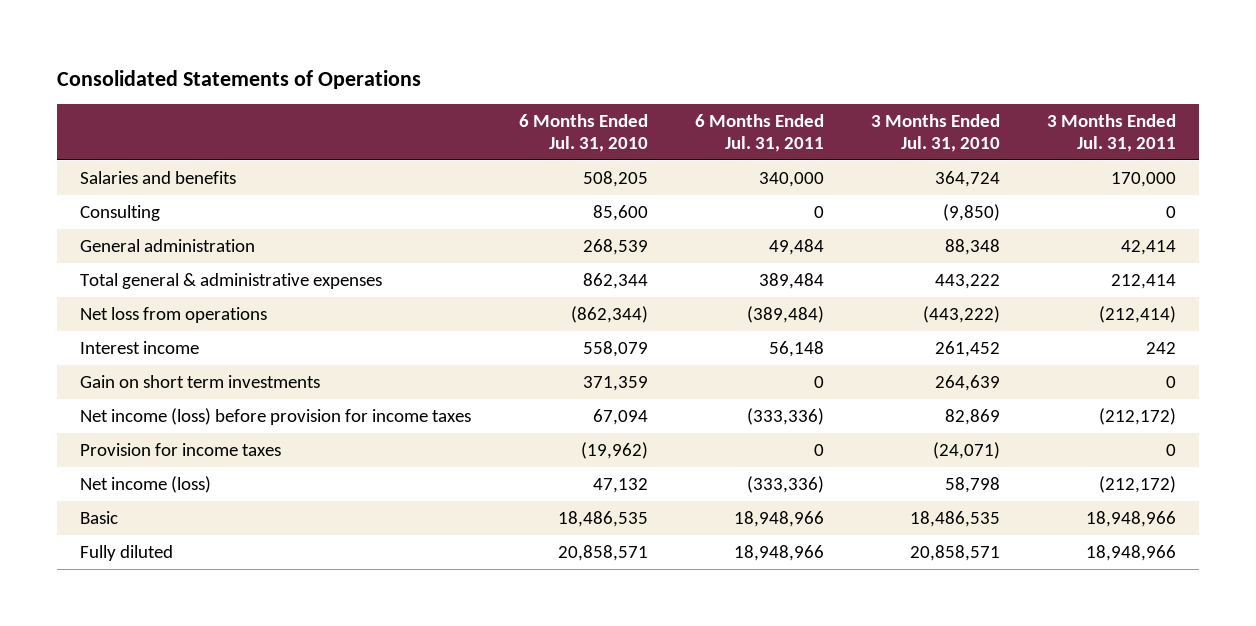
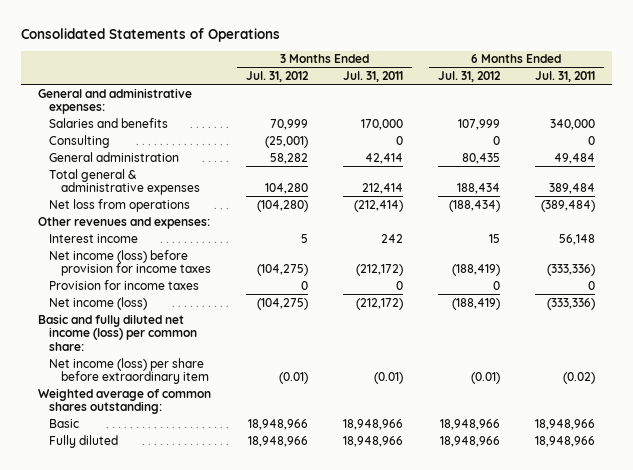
[518,114,648,152] 6 Months Ended Jul. 31, 2010 -> none
[870,114,1000,152] 3 Months Ended Jul. 31, 2010 -> none
none -> [246,70,310,82] Jul. 31, 2012
none -> [437,70,501,82] Jul. 31, 2012
none -> [38,87,193,115] General and administrative expenses:
none -> [38,216,211,229] Other revenues and expenses:
[80,374,321,388] Gain on short term investments -> none
none -> [38,313,198,351] Basic and fully diluted net income (loss) per common share:
none -> [49,357,209,385] Net income (loss) per share before extraordinary item
none -> [38,387,212,415] Weighted average of common shares outstanding:

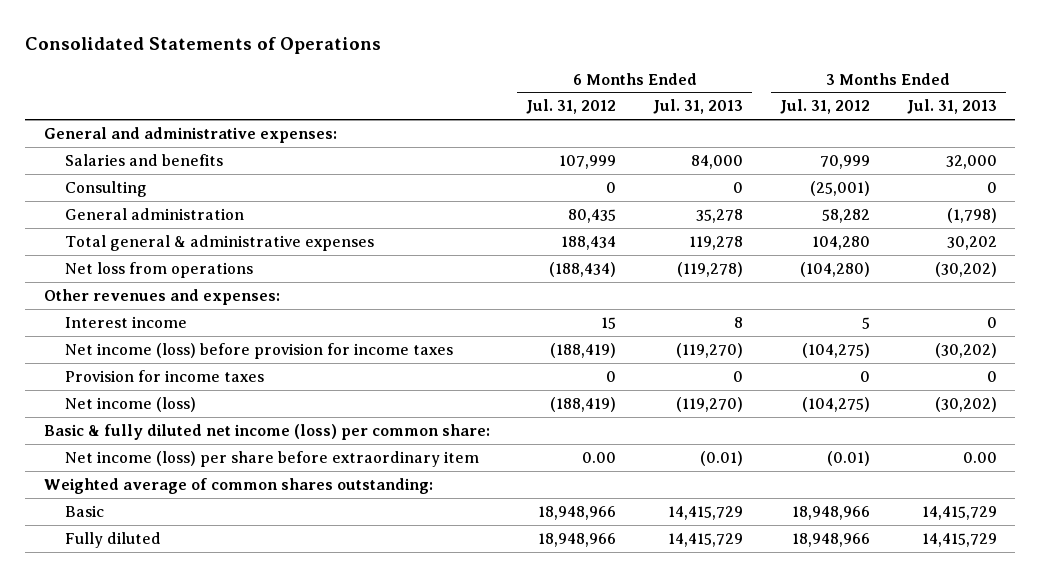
[343,70,404,82] Jul. 31, 2011 -> none
[534,70,595,82] Jul. 31, 2011 -> none
none -> [653,99,744,115] Jul. 31, 2013
none -> [906,99,997,115] Jul. 31, 2013
[38,313,198,351] Basic and fully diluted net income (loss) per common share: -> [43,423,490,440] Basic & fully diluted net income (loss) per common share:
[470,372,500,385] (0.01) -> [582,451,617,463] 0.00

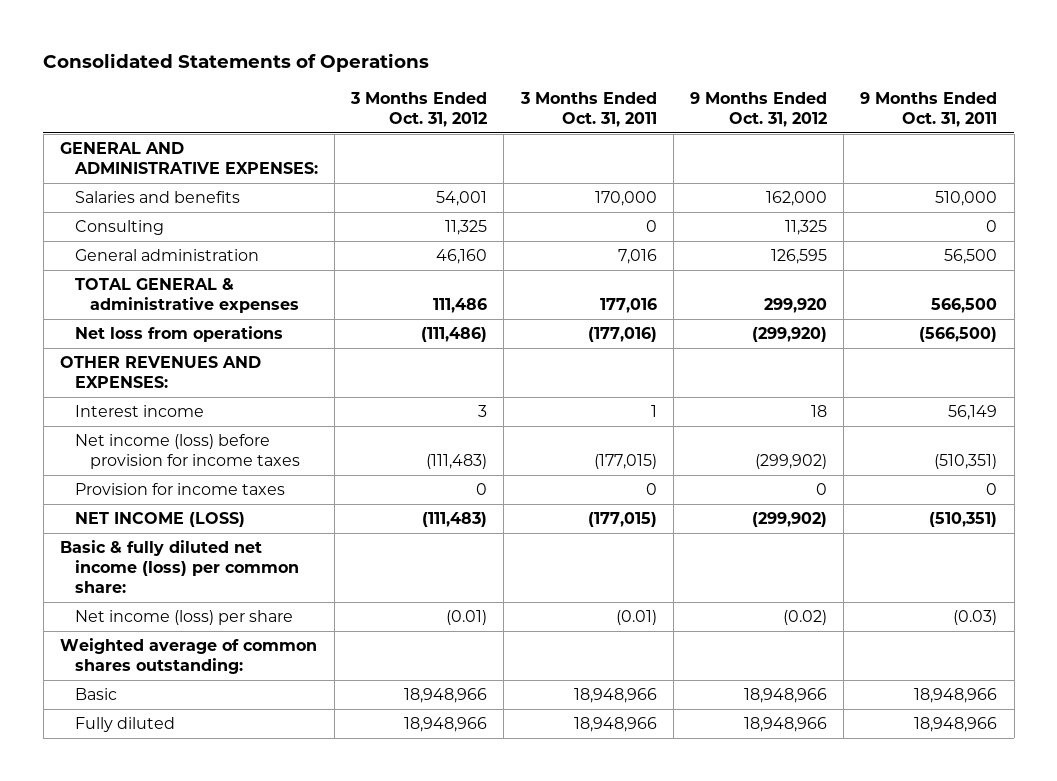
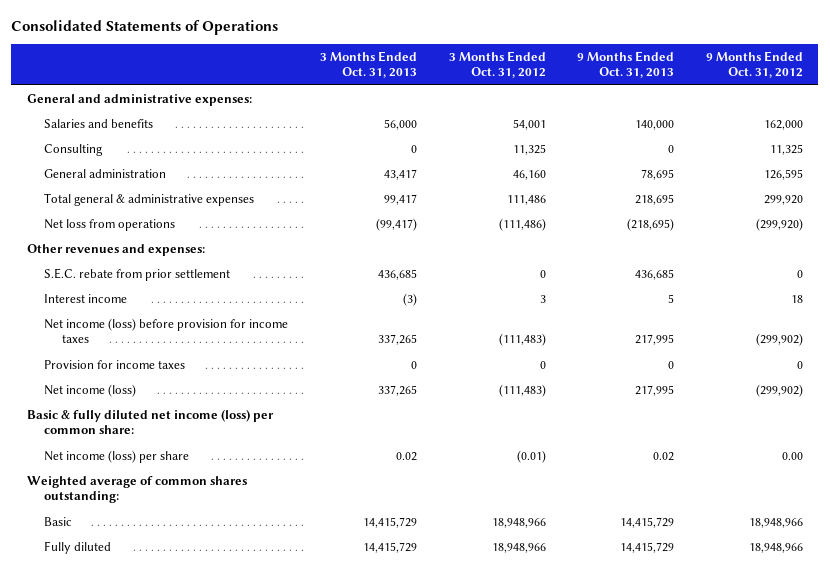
[519,92,657,128] 3 Months Ended Oct. 31, 2011 -> none
[860,92,998,128] 9 Months Ended Oct. 31, 2011 -> none
none -> [320,50,418,79] 3 Months Ended Oct. 31, 2013
none -> [577,50,675,79] 9 Months Ended Oct. 31, 2013
[59,141,318,175] GENERAL AND ADMINISTRATIVE EXPENSES: -> [26,93,252,106] General and administrative expenses:
[74,277,299,314] TOTAL GENERAL & administrative expenses -> [44,192,255,206] Total general & administrative expenses
[59,355,261,389] OTHER REVENUES AND EXPENSES: -> [26,243,205,256] Other revenues and expenses:
none -> [44,267,231,281] S.E.C. rebate from prior settlement
[74,511,245,527] NET INCOME (LOSS) -> [44,383,137,397] Net income (loss)
[782,609,827,625] (0.02) -> [781,451,803,460] 0.00

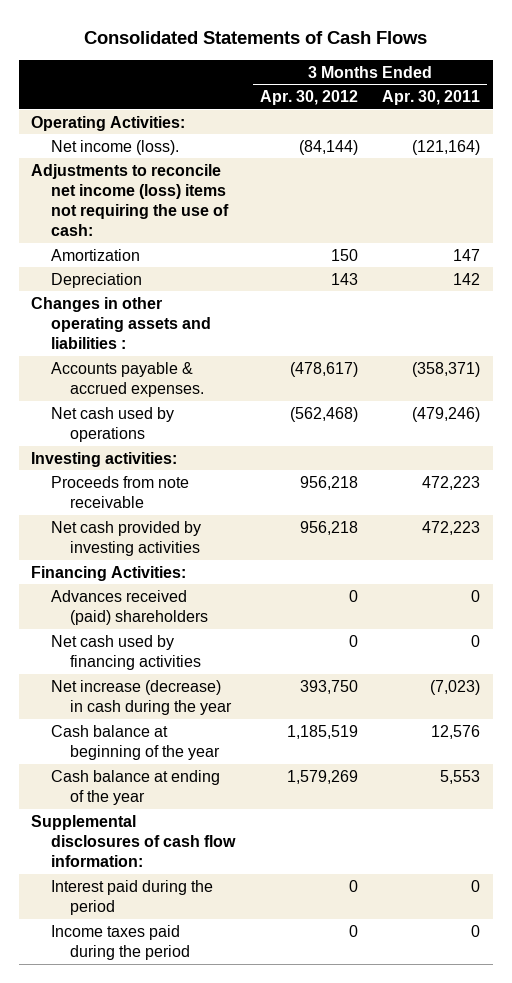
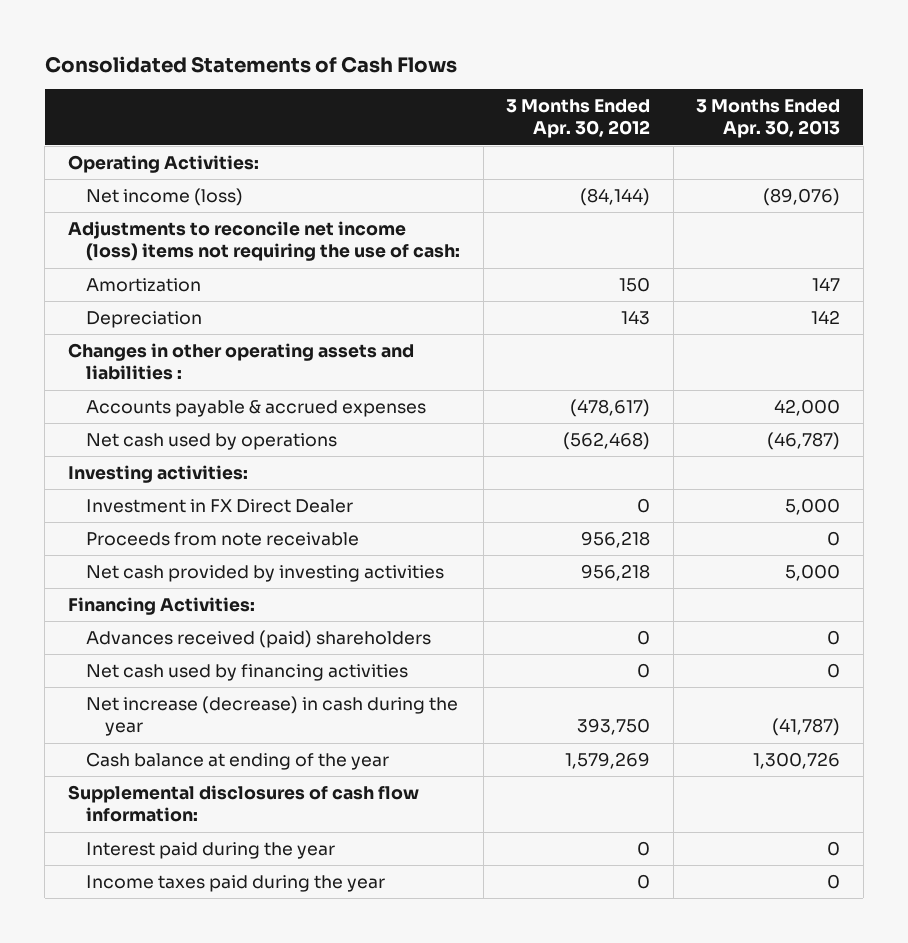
[382,89,481,105] Apr. 30, 2011 -> none
none -> [696,98,841,139] 3 Months Ended Apr. 30, 2013
[50,139,179,155] Net income (loss). -> [86,187,244,206] Net income (loss)
[50,361,204,397] Accounts payable & accrued expenses. -> [86,399,427,417] Accounts payable & accrued expenses
none -> [86,498,354,513] Investment in FX Direct Dealer
[50,724,220,760] Cash balance at beginning of the year -> none
[50,879,213,915] Interest paid during the period -> [86,841,336,859] Interest paid during the year
[50,924,190,960] Income taxes paid during the period -> [86,874,386,892] Income taxes paid during the year

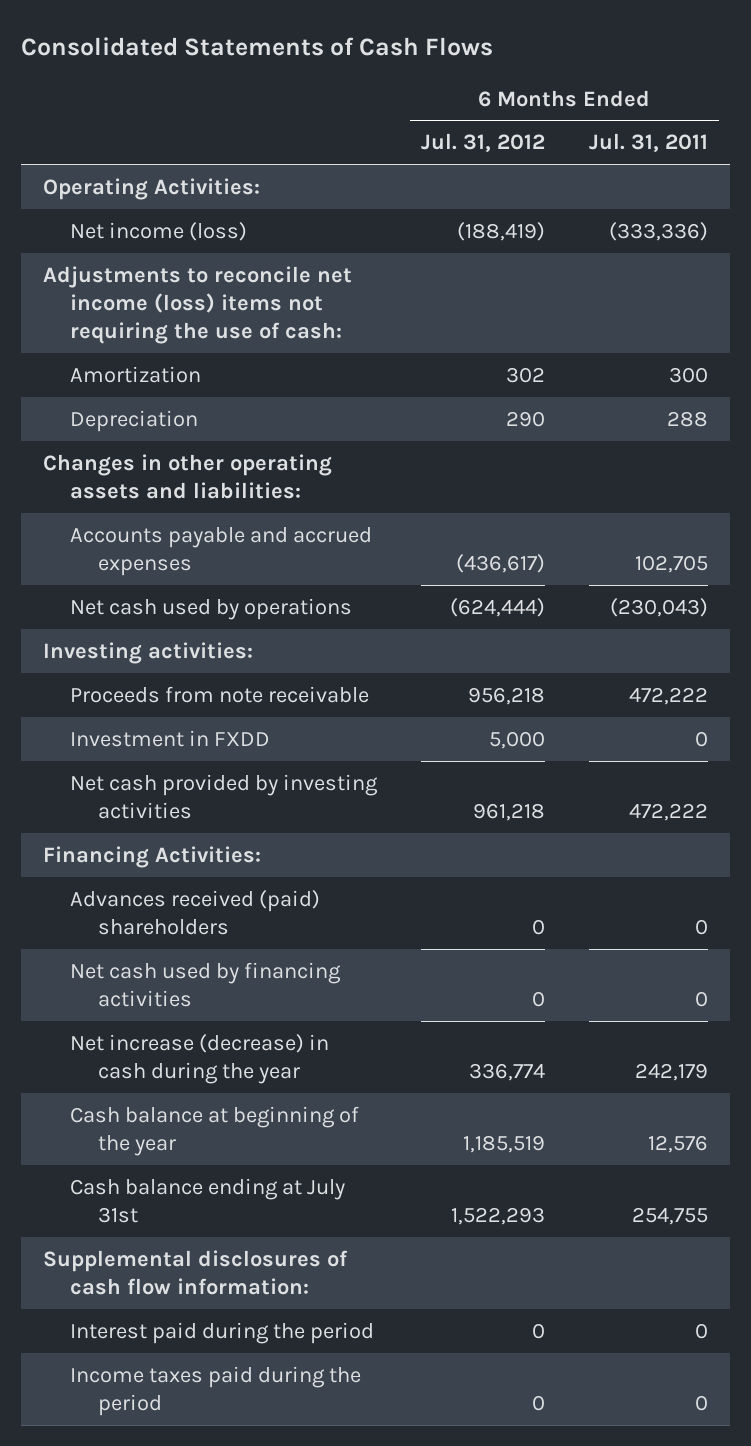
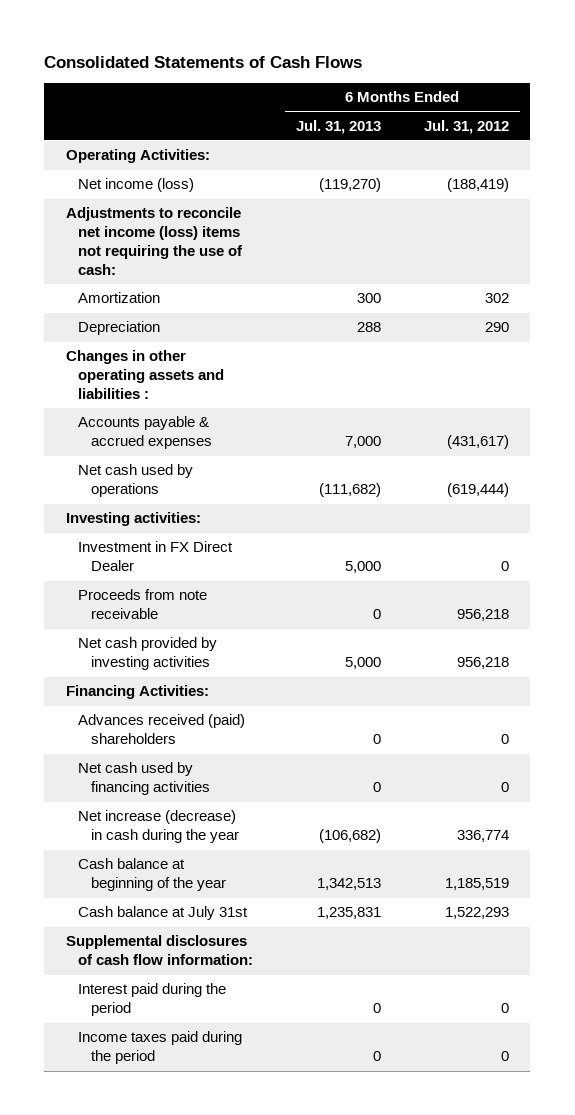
[588,133,708,153] Jul. 31, 2011 -> none
none -> [296,119,382,134] Jul. 31, 2013
[43,453,333,500] Changes in other operating assets and liabilities: -> [65,350,225,400] Changes in other operating assets and liabilities :
[70,526,373,577] Accounts payable and accrued expenses -> [78,416,212,450] Accounts payable & accrued expenses
[456,554,546,574] (436,617) -> [446,435,509,450] (431,617)
[450,597,546,617] (624,444) -> [446,483,509,498] (619,444)
none -> [78,541,234,572] Investment in FX Direct Dealer
[70,729,271,747] Investment in FXDD -> none
[473,803,546,822] 961,218 -> [456,657,509,670] 956,218
[70,1177,346,1224] Cash balance ending at July 31st -> [78,906,249,921] Cash balance at July 31st

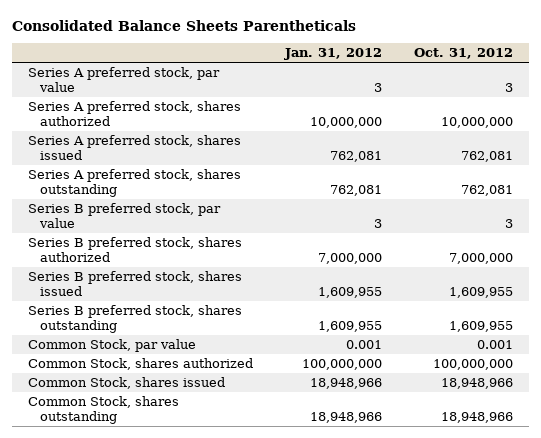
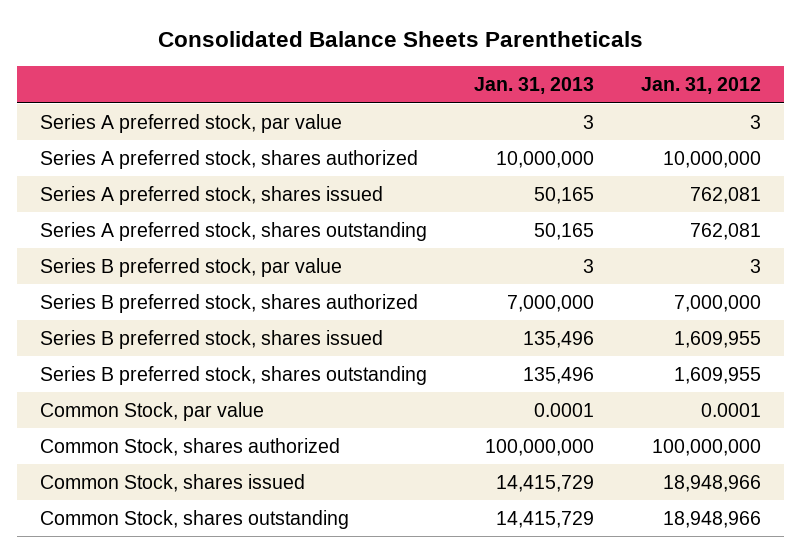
[414,48,514,60] Oct. 31, 2012 -> none
none -> [474,76,595,94] Jan. 31, 2013
[345,340,382,350] 0.001 -> [700,402,761,417] 0.0001

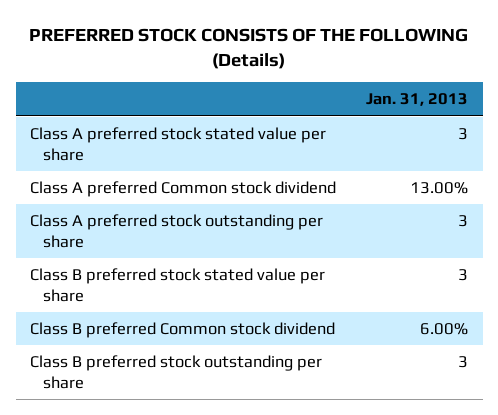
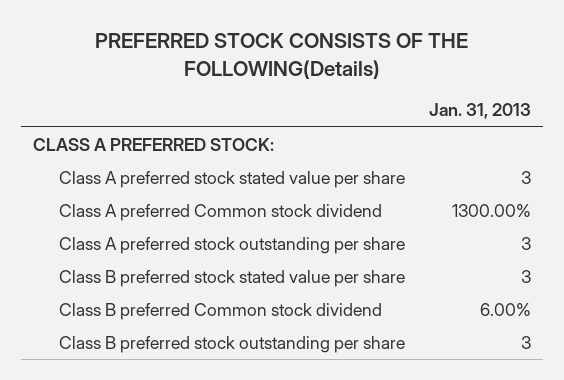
[29,27,469,70] PREFERRED STOCK CONSISTS OF THE FOLLOWING (Details) -> [95,33,469,79] PREFERRED STOCK CONSISTS OF THE FOLLOWING(Details)
none -> [33,137,275,151] CLASS A PREFERRED STOCK:
[410,181,469,194] 13.00% -> [452,203,532,217] 1300.00%

